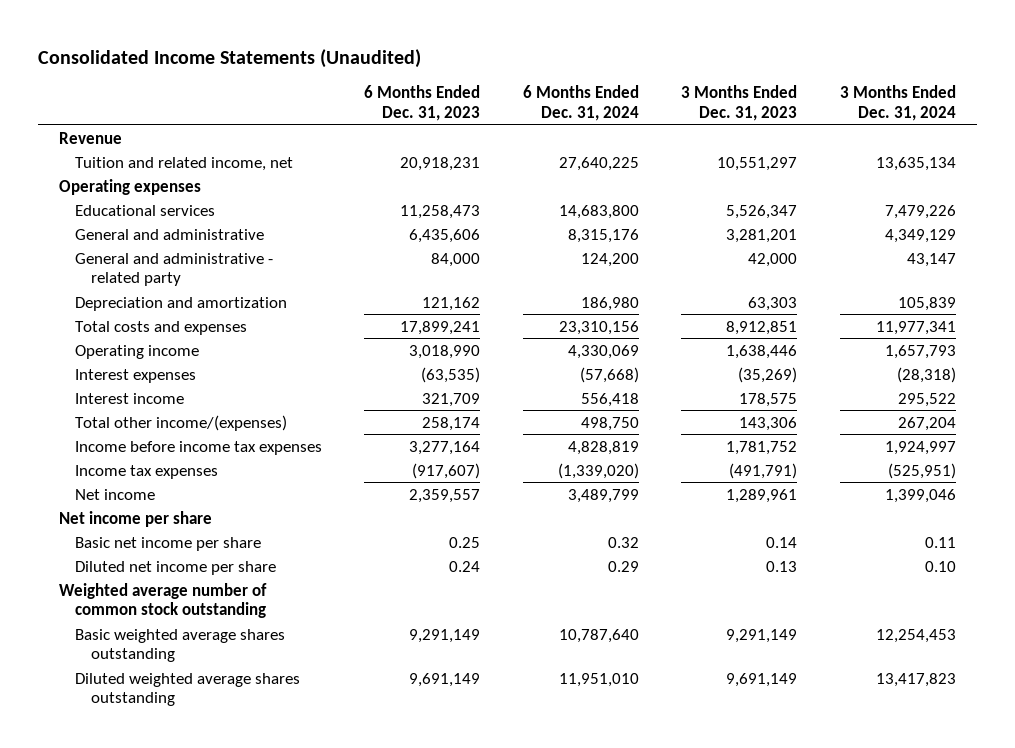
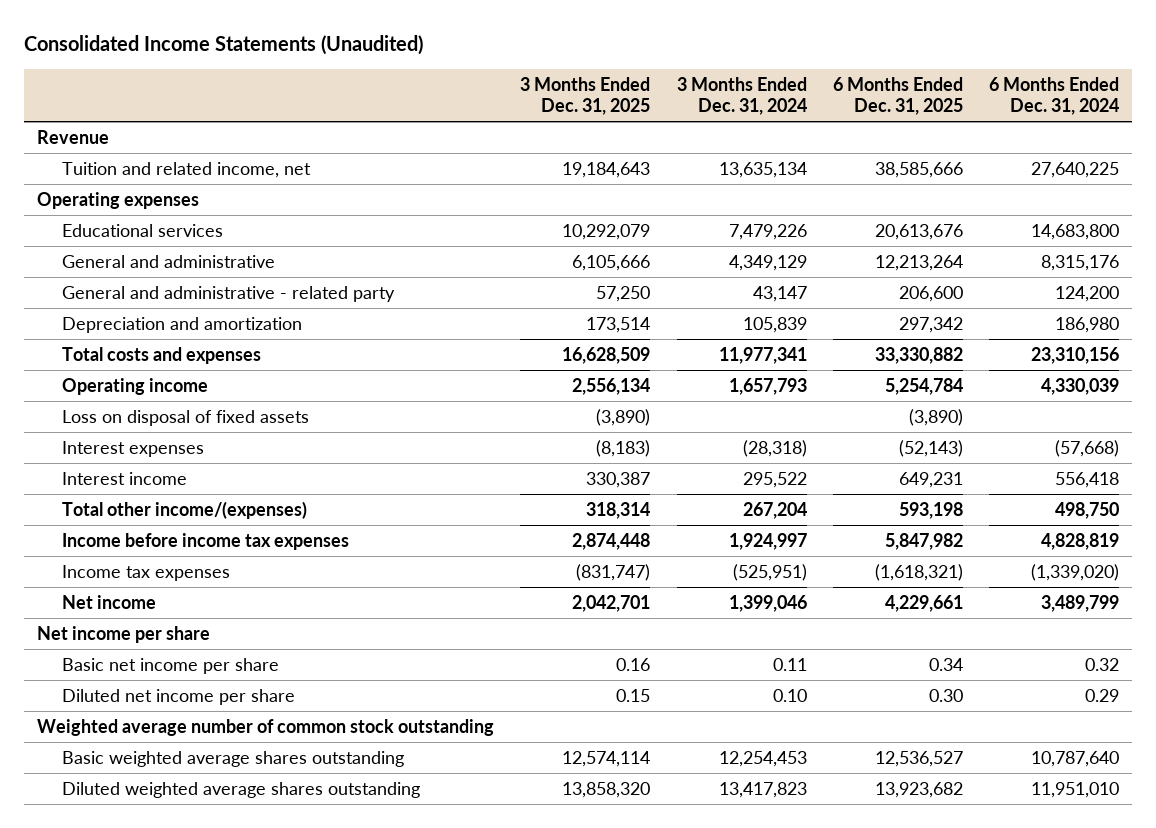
[364,85,481,121] 6 Months Ended Dec. 31, 2023 -> none
[681,85,798,121] 3 Months Ended Dec. 31, 2023 -> none
none -> [520,76,651,116] 3 Months Ended Dec. 31, 2025
none -> [832,76,963,116] 6 Months Ended Dec. 31, 2025
[567,344,639,359] 4,330,069 -> [1040,377,1119,395] 4,330,039
none -> [62,409,310,426] Loss on disposal of fixed assets

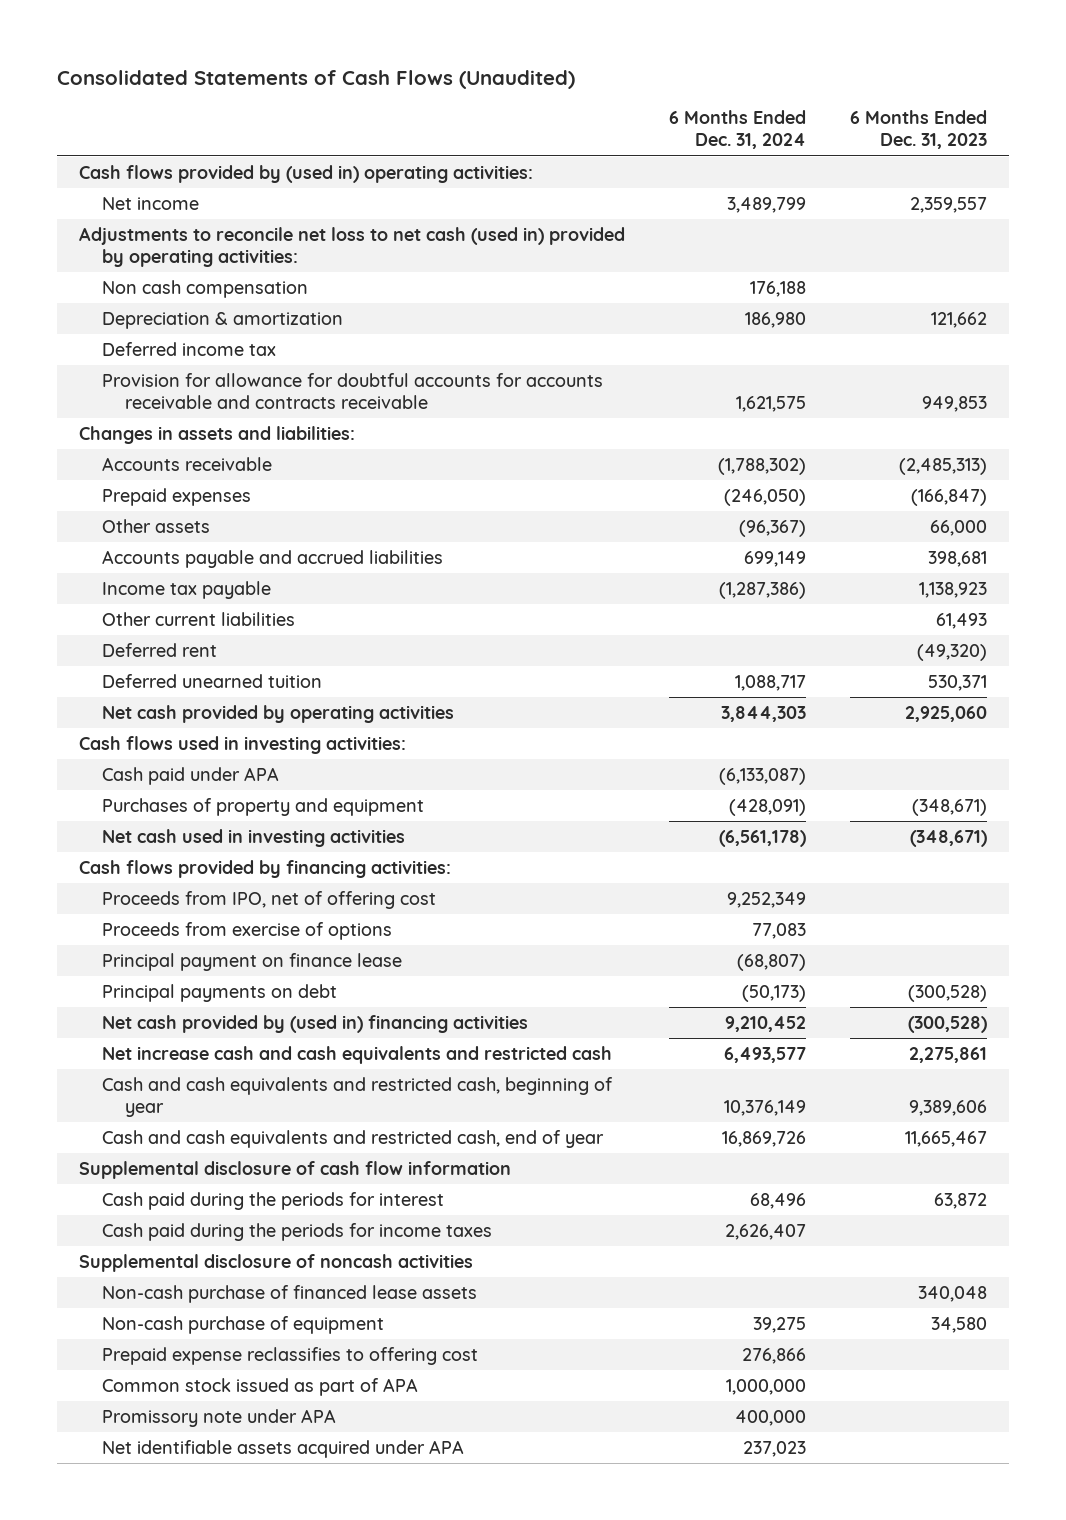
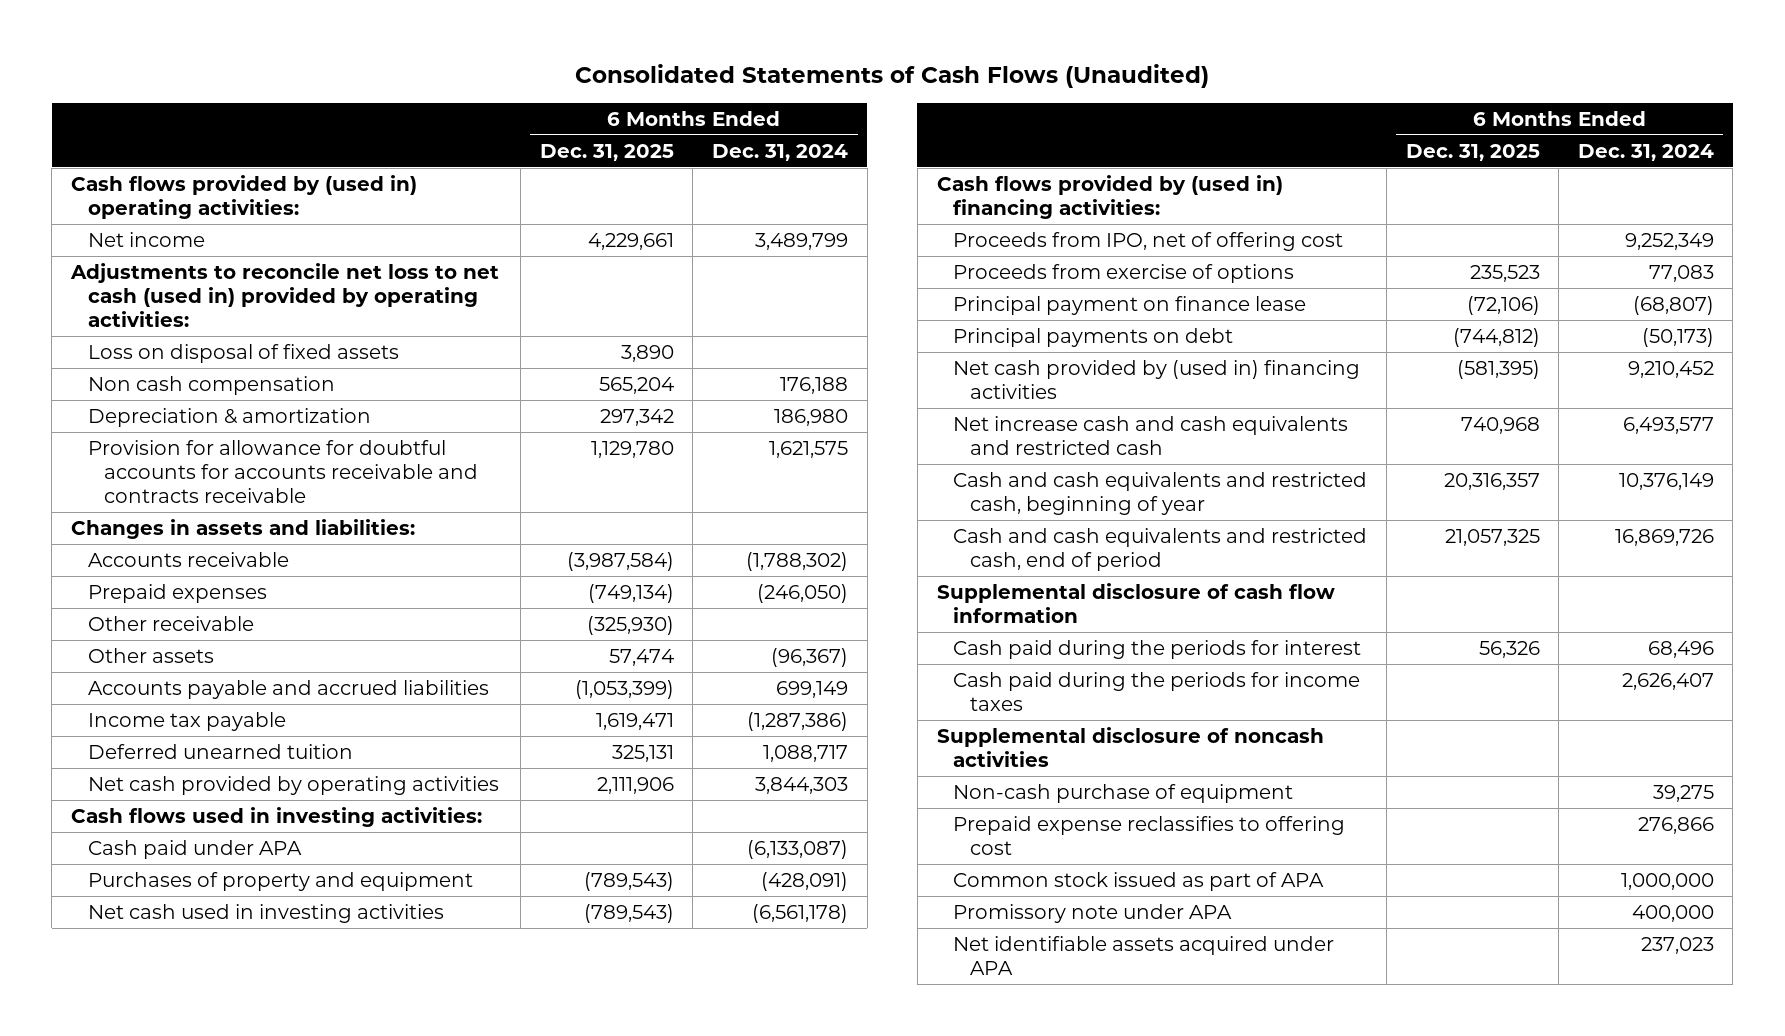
[850,110,988,150] 6 Months Ended Dec. 31, 2023 -> none
none -> [539,144,674,162] Dec. 31, 2025
none -> [87,344,399,364] Loss on disposal of fixed assets
[101,342,276,357] Deferred income tax -> none
none -> [87,616,254,632] Other receivable
[101,612,295,627] Other current liabilities -> none
[101,643,217,658] Deferred rent -> none
[78,860,451,879] Cash flows provided by financing activities: -> [936,175,1283,220] Cash flows provided by (used in) financing activities:
[101,1130,604,1149] Cash and cash equivalents and restricted cash, end of year -> [953,528,1368,572] Cash and cash equivalents and restricted cash, end of period
[101,1285,477,1304] Non-cash purchase of financed lease assets -> none

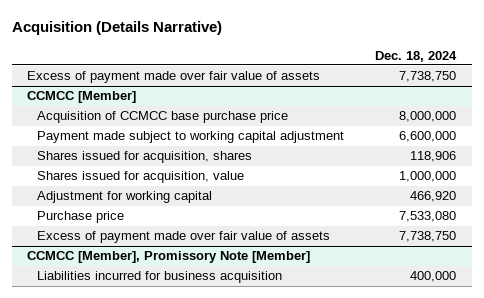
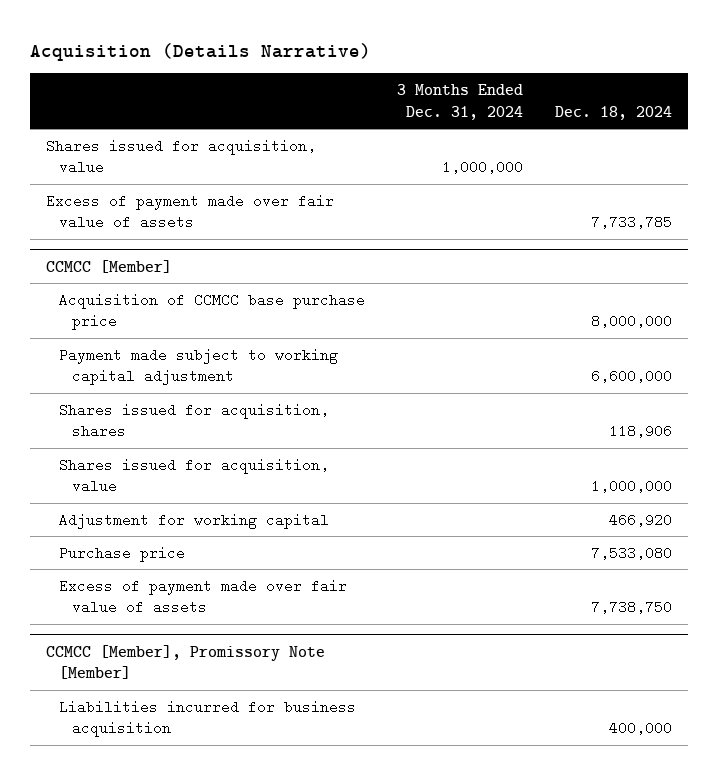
none -> [397,84,524,120] 3 Months Ended Dec. 31, 2024
none -> [46,138,317,175] Shares issued for acquisition, value
[399,71,457,83] 7,738,750 -> [591,215,673,230] 7,733,785

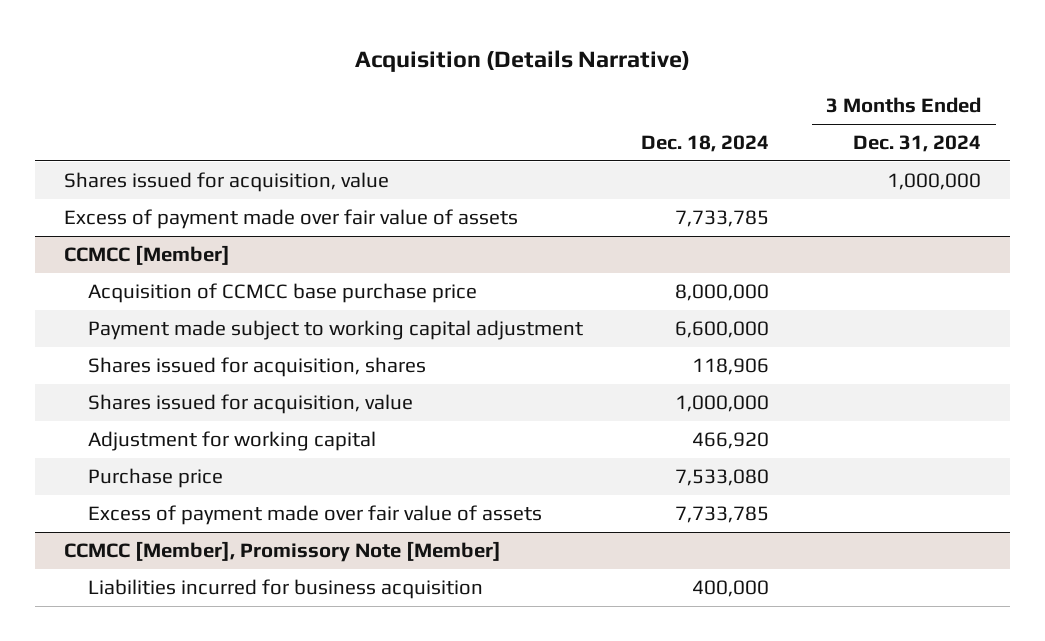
[591,600,673,615] 7,738,750 -> [674,505,769,523] 7,733,785

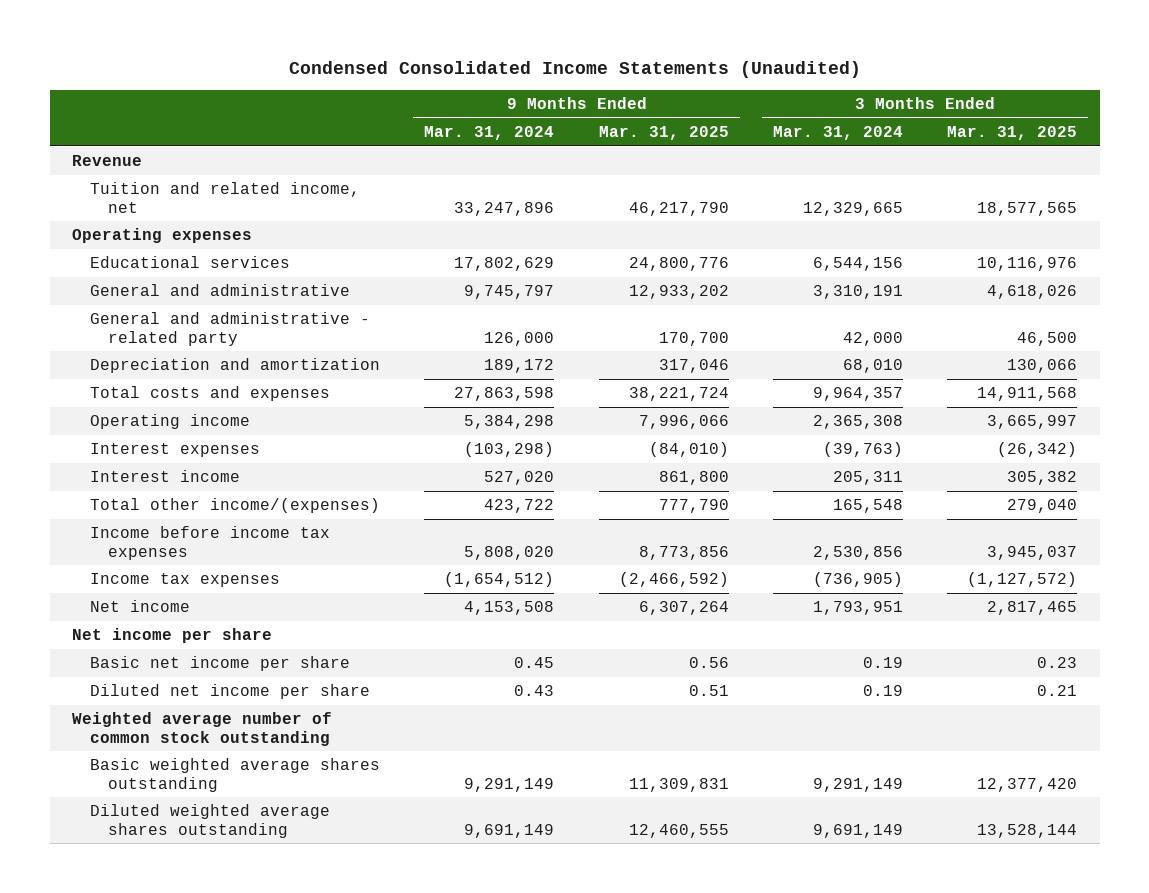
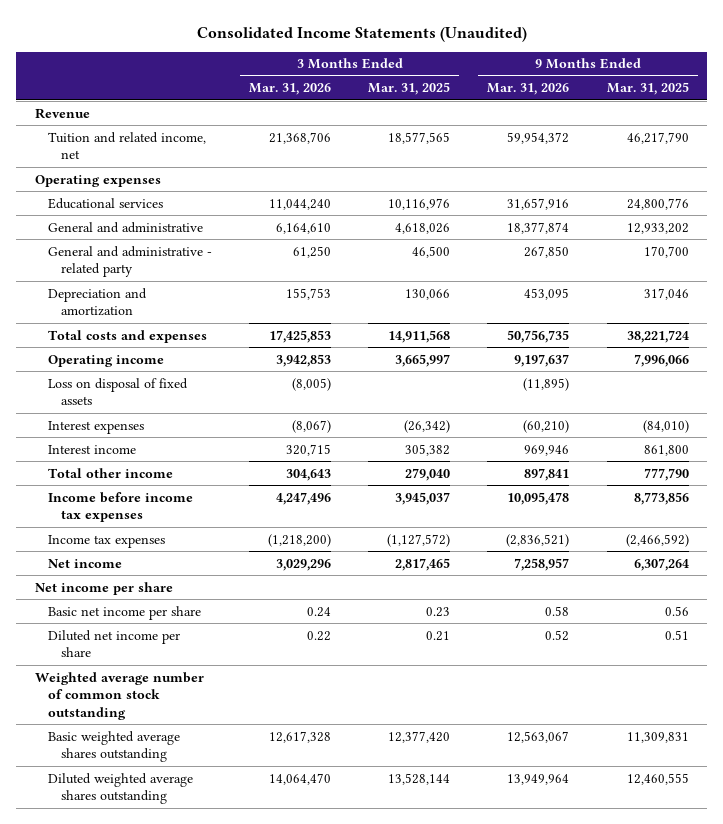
[288,61,861,79] Condensed Consolidated Income Statements (Unaudited) -> [196,26,527,42] Consolidated Income Statements (Unaudited)
[424,125,555,140] Mar. 31, 2024 -> none
[773,125,904,140] Mar. 31, 2024 -> none
none -> [248,83,331,96] Mar. 31, 2026
none -> [487,83,570,96] Mar. 31, 2026
none -> [47,377,188,406] Loss on disposal of fixed assets
[90,498,381,514] Total other income/(expenses) -> [47,467,173,478] Total other income

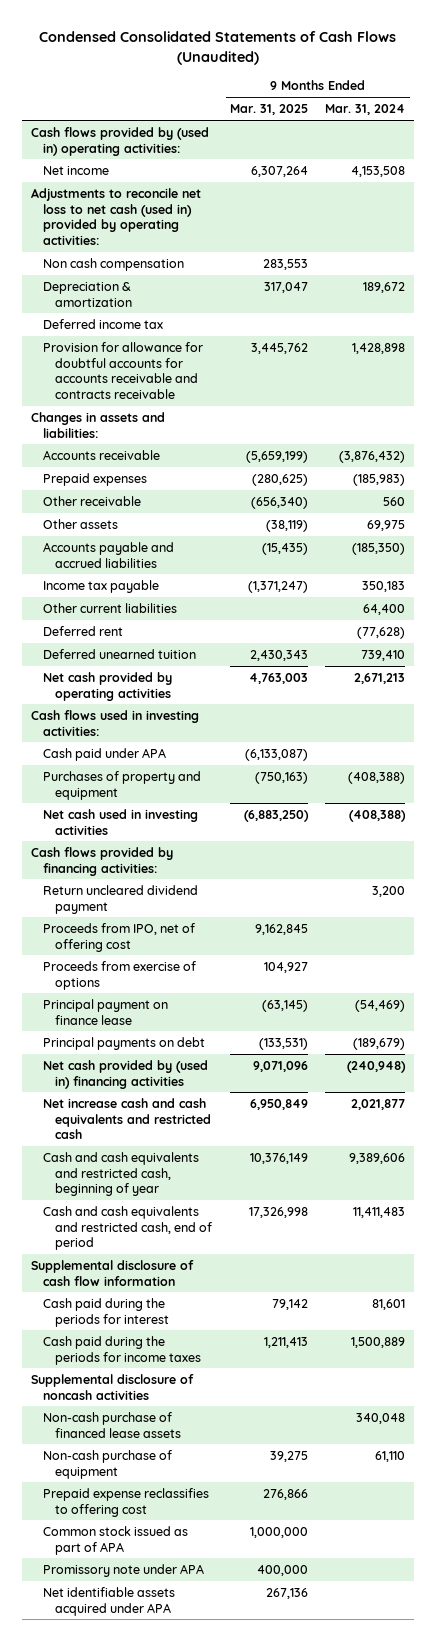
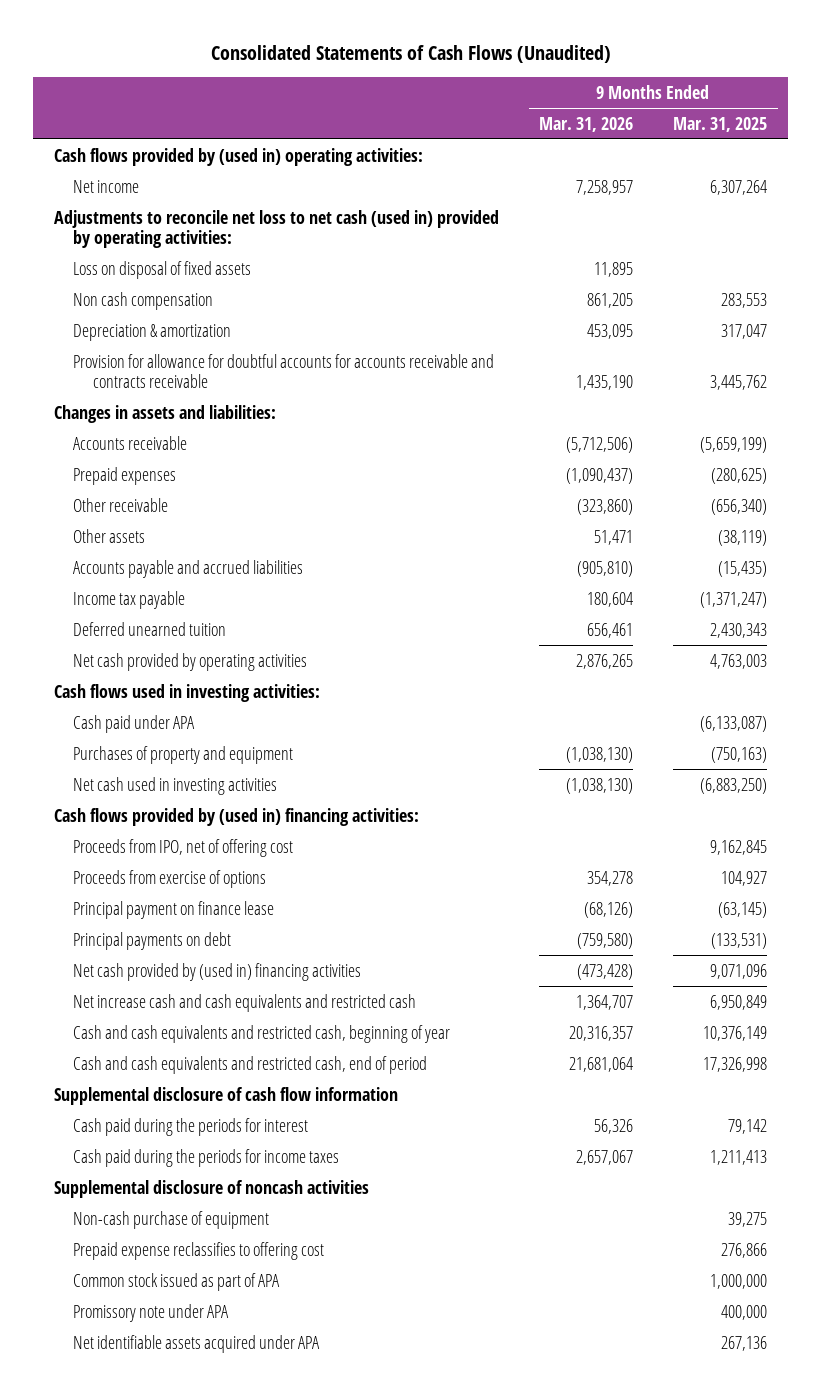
[39,30,397,65] Condensed Consolidated Statements of Cash Flows (Unaudited) -> [210,45,611,64] Consolidated Statements of Cash Flows (Unaudited)
[325,104,406,116] Mar. 31, 2024 -> none
none -> [539,116,634,132] Mar. 31, 2026
none -> [73,260,252,279] Loss on disposal of fixed assets
[43,318,164,329] Deferred income tax -> none
[43,602,178,613] Other current liabilities -> none
[43,625,124,636] Deferred rent -> none
[43,884,199,914] Return uncleared dividend payment -> none
[30,846,173,876] Cash flows provided by financing activities: -> [53,807,419,826] Cash flows provided by (used in) financing activities:
[43,1411,182,1438] Non-cash purchase of financed lease assets -> none

